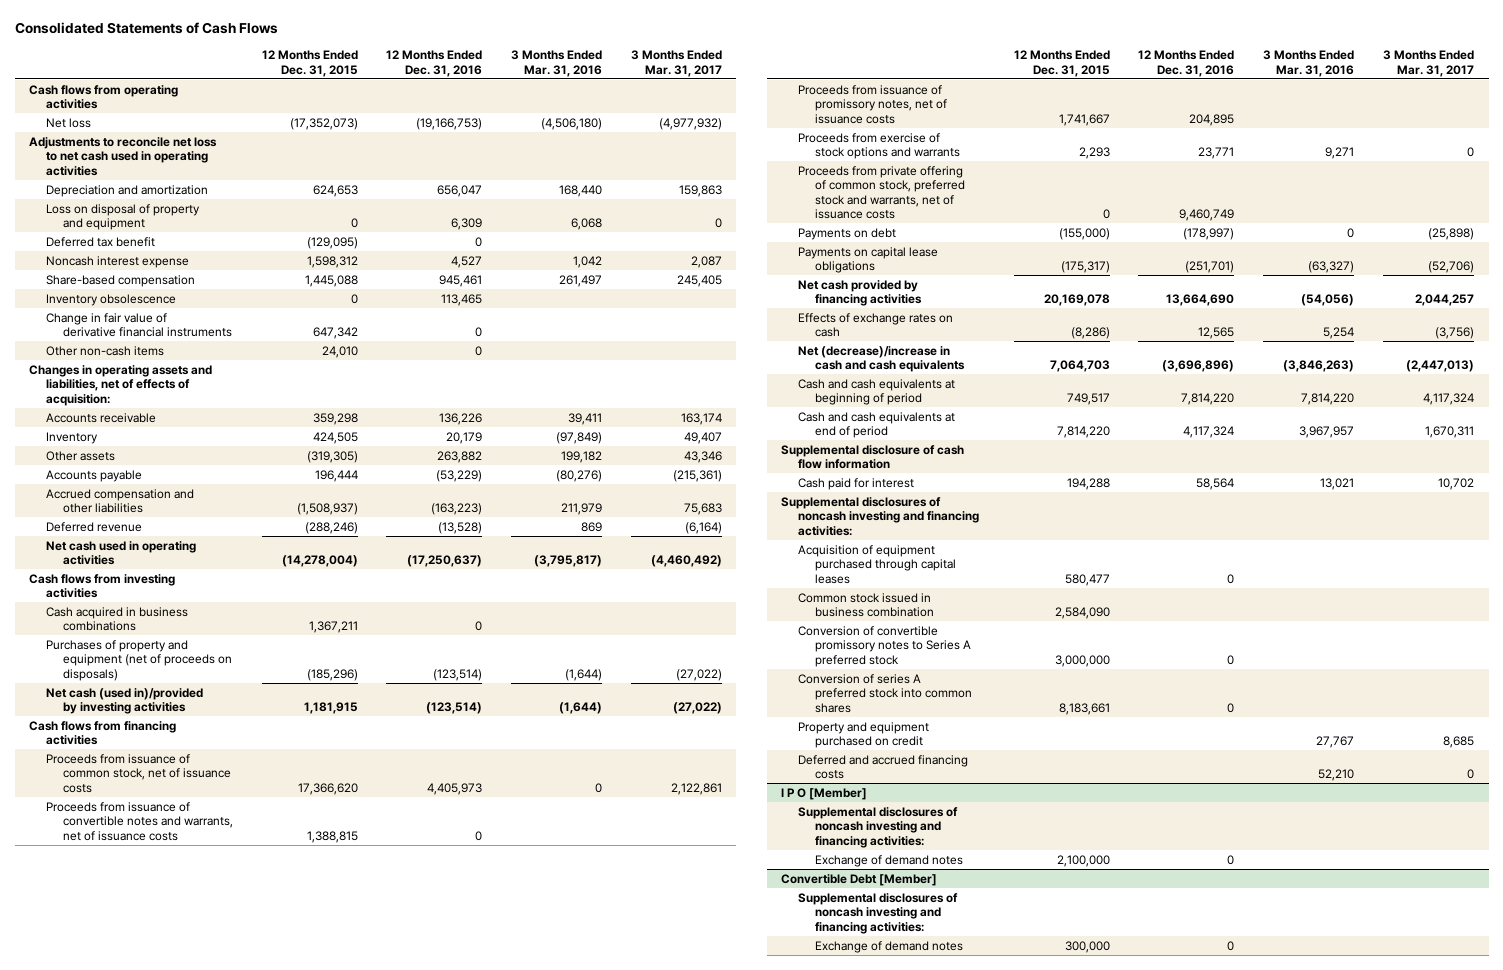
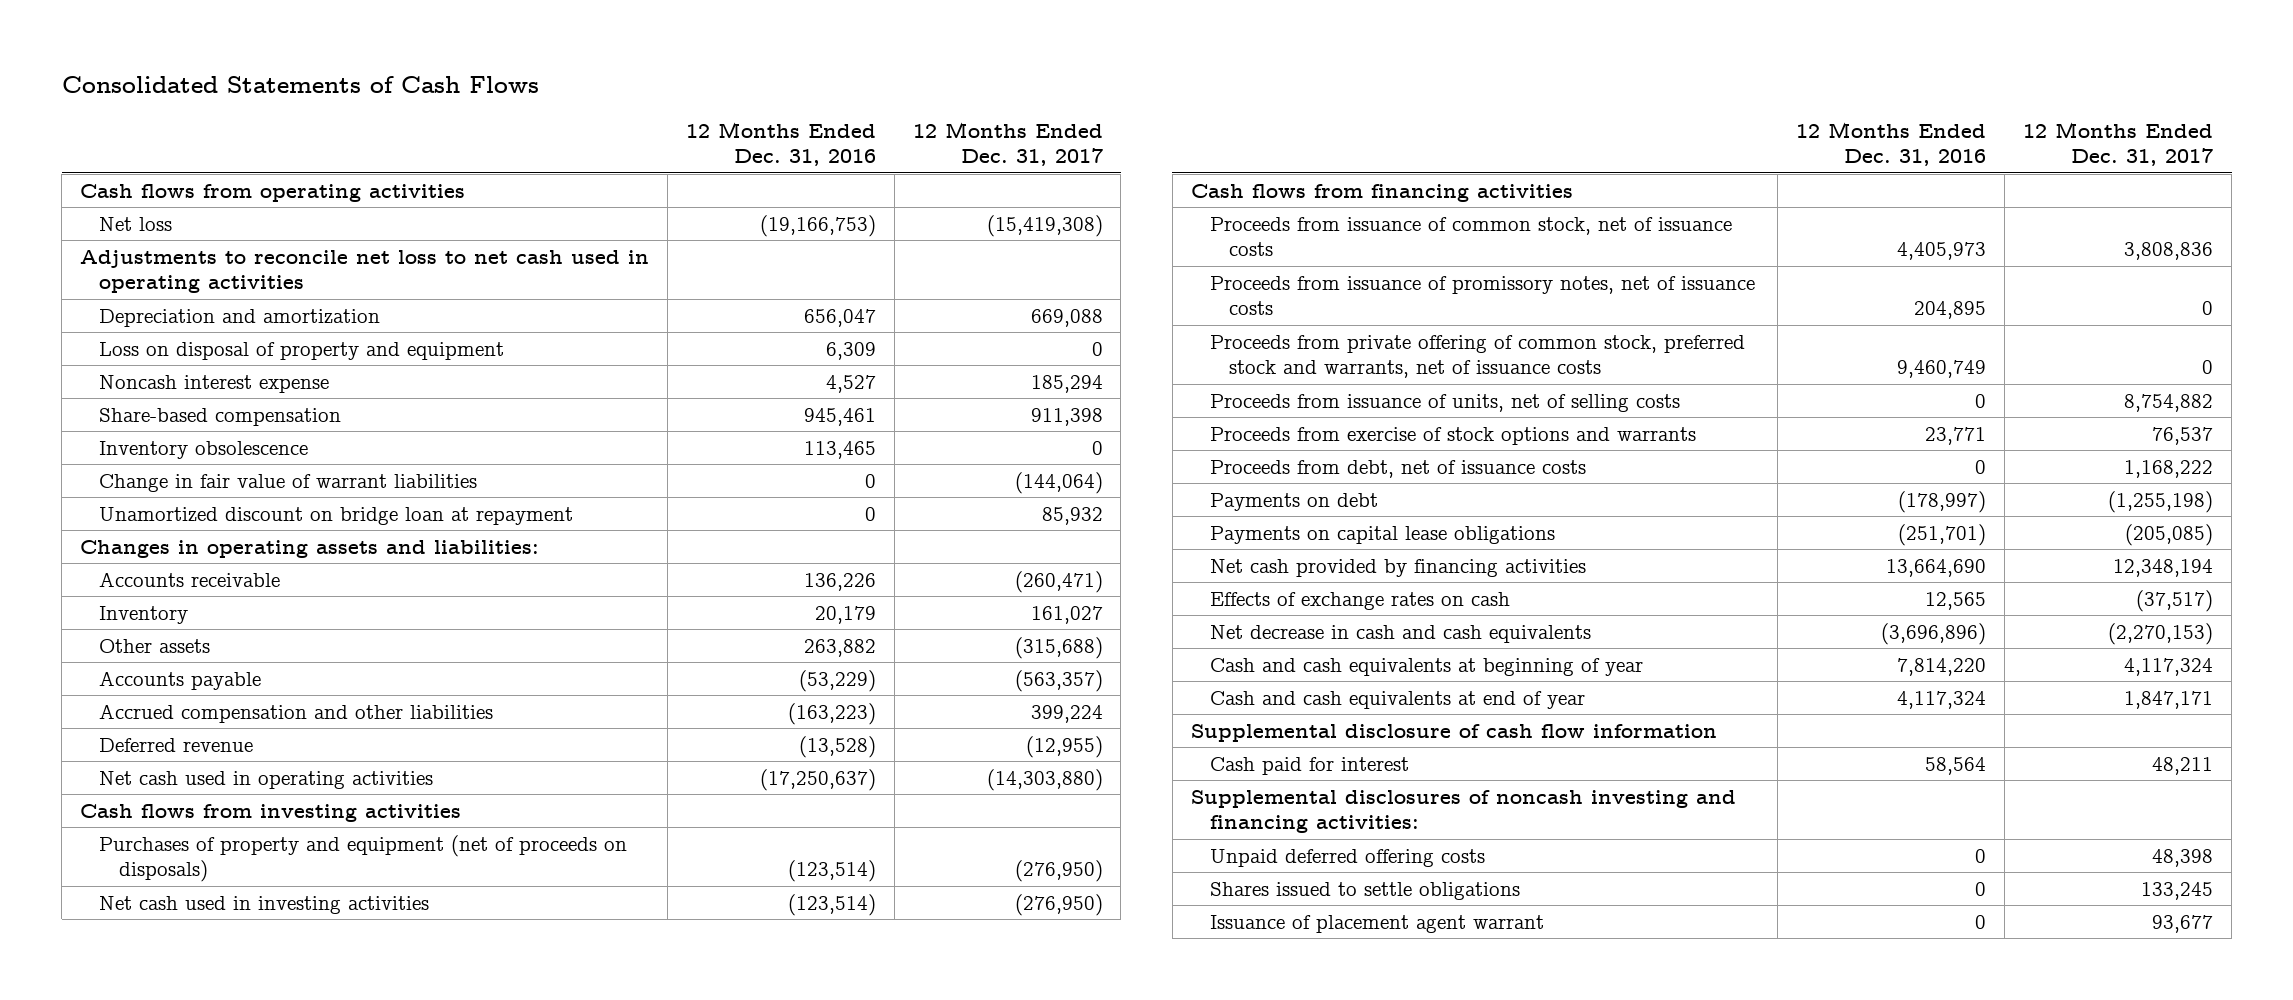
[261,50,358,77] 12 Months Ended Dec. 31, 2015 -> none
[511,50,603,77] 3 Months Ended Mar. 31, 2016 -> none
[630,50,722,77] 3 Months Ended Mar. 31, 2017 -> none
none -> [912,121,1103,167] 12 Months Ended Dec. 31, 2017
[45,236,155,247] Deferred tax benefit -> none
[45,345,164,356] Other non-cash items -> none
[45,312,232,338] Change in fair value of derivative financial instruments -> [99,473,478,492] Change in fair value of warrant liabilities
none -> [99,506,574,525] Unamortized discount on bridge loan at repayment
[29,364,213,406] Changes in operating assets and liabilities, net of effects of acquisition: -> [80,539,540,558] Changes in operating assets and liabilities:
[45,606,188,632] Cash acquired in business combinations -> none
[45,687,203,715] Net cash (used in)/provided by investing activities -> [99,895,430,914] Net cash used in investing activities
[45,801,233,841] Proceeds from issuance of convertible notes and warrants, net of issuance costs -> none
none -> [1209,393,1680,412] Proceeds from issuance of units, net of selling costs
[798,132,960,160] Proceeds from exercise of stock options and warrants -> [1209,426,1696,445] Proceeds from exercise of stock options and warrants
none -> [1209,459,1586,478] Proceeds from debt, net of issuance costs
[798,345,965,373] Net (decrease)/increase in cash and cash equivalents -> [1209,624,1591,643] Net decrease in cash and cash equivalents
[798,378,956,406] Cash and cash equivalents at beginning of period -> [1209,657,1643,676] Cash and cash equivalents at beginning of year
[798,411,956,439] Cash and cash equivalents at end of period -> [1209,690,1585,709] Cash and cash equivalents at end of year
[798,544,956,584] Acquisition of equipment purchased through capital leases -> none
[798,592,934,618] Common stock issued in business combination -> none
[798,625,971,667] Conversion of convertible promissory notes to Series A preferred stock -> none
[798,673,972,713] Conversion of series A preferred stock into common shares -> none
[798,721,930,749] Property and equipment purchased on credit -> none
[798,754,969,780] Deferred and accrued financing costs -> none
[781,787,868,800] I P O [Member] -> none
[798,806,959,848] Supplemental disclosures of noncash investing and financing activities: -> none
[814,854,963,867] Exchange of demand notes -> none
[781,873,938,886] Convertible Debt [Member] -> none
[798,892,959,934] Supplemental disclosures of noncash investing and financing activities: -> none
[814,940,963,953] Exchange of demand notes -> none
none -> [1209,848,1485,867] Unpaid deferred offering costs
none -> [1209,881,1520,900] Shares issued to settle obligations
none -> [1209,914,1544,933] Issuance of placement agent warrant

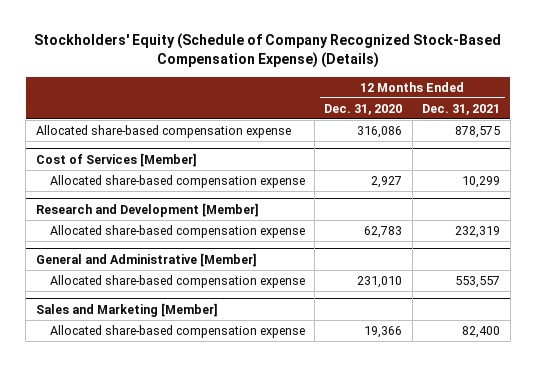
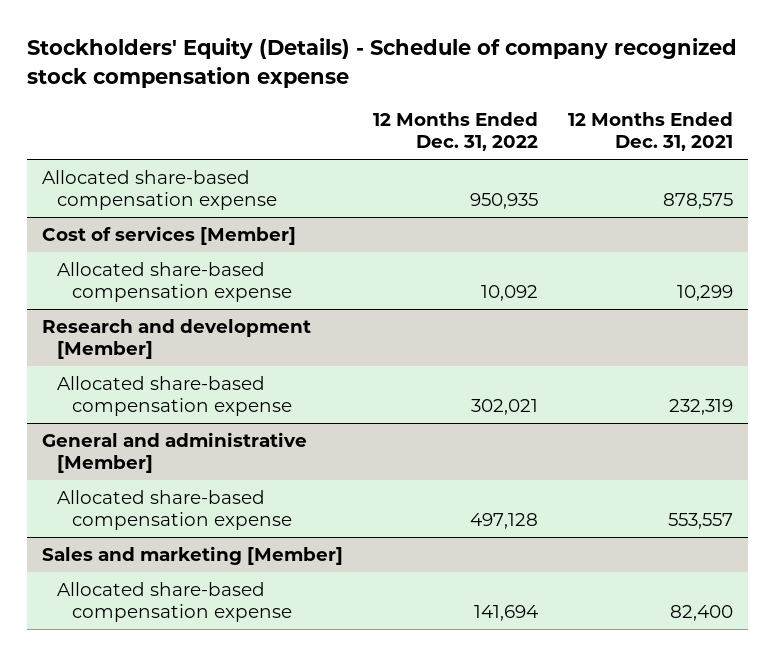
[34,33,502,69] Stockholders' Equity (Schedule of Company Recognized Stock-Based Compensation Expense) (Details) -> [26,38,737,88] Stockholders' Equity (Details) - Schedule of company recognized stock compensation expense
[324,103,403,115] Dec. 31, 2020 -> none
none -> [372,112,538,152] 12 Months Ended Dec. 31, 2022
[35,152,197,167] Cost of Services [Member] -> [41,225,296,245] Cost of services [Member]
[35,202,259,217] Research and Development [Member] -> [41,318,311,360] Research and development [Member]
[35,252,257,267] General and Administrative [Member] -> [41,431,307,474] General and administrative [Member]
[35,302,218,317] Sales and Marketing [Member] -> [41,545,343,565] Sales and marketing [Member]

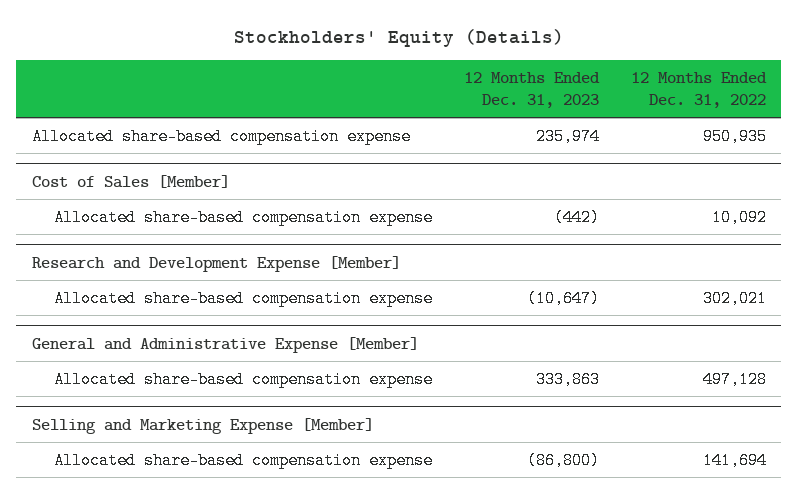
[26,38,737,88] Stockholders' Equity (Details) - Schedule of company recognized stock compensation expense -> [233,28,564,47] Stockholders' Equity (Details)
[567,112,733,152] 12 Months Ended Dec. 31, 2021 -> none
none -> [463,72,600,109] 12 Months Ended Dec. 31, 2023
[41,225,296,245] Cost of services [Member] -> [31,174,230,188] Cost of Sales [Member]
[41,318,311,360] Research and development [Member] -> [31,255,401,272] Research and Development Expense [Member]
[41,431,307,474] General and administrative [Member] -> [31,336,419,353] General and Administrative Expense [Member]
[41,545,343,565] Sales and marketing [Member] -> [31,417,374,434] Selling and Marketing Expense [Member]

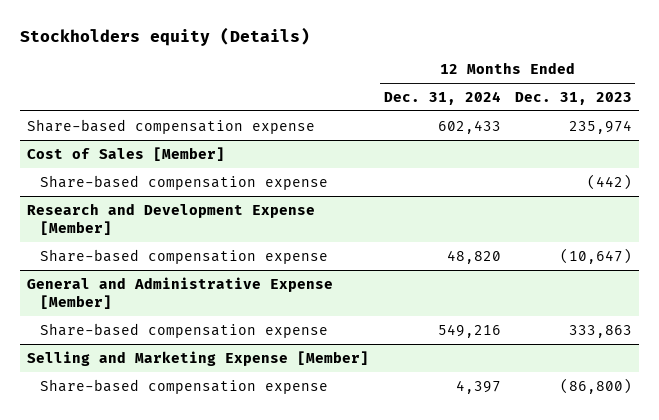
[233,28,564,47] Stockholders' Equity (Details) -> [20,26,311,46] Stockholders equity (Details)
[630,72,767,109] 12 Months Ended Dec. 31, 2022 -> none
none -> [383,90,501,105] Dec. 31, 2024
[31,128,411,146] Allocated share-based compensation expense -> [27,118,316,134] Share-based compensation expense
[53,209,433,227] Allocated share-based compensation expense -> [40,174,329,190] Share-based compensation expense
[53,290,433,308] Allocated share-based compensation expense -> [40,248,329,264] Share-based compensation expense
[53,371,433,389] Allocated share-based compensation expense -> [40,322,329,338] Share-based compensation expense
[53,452,433,470] Allocated share-based compensation expense -> [40,378,329,394] Share-based compensation expense

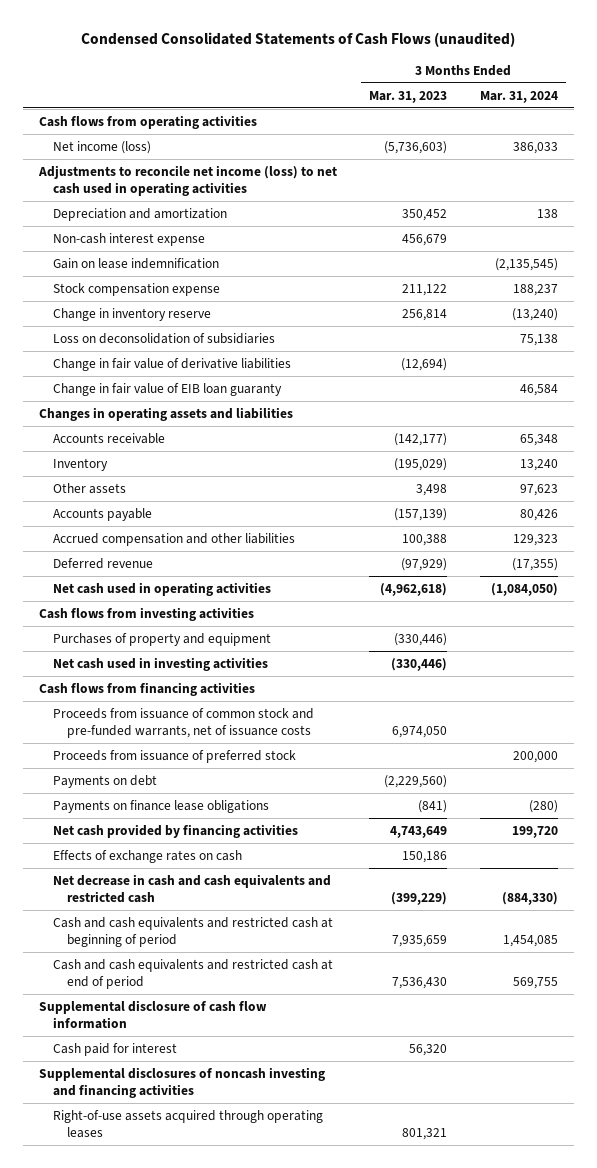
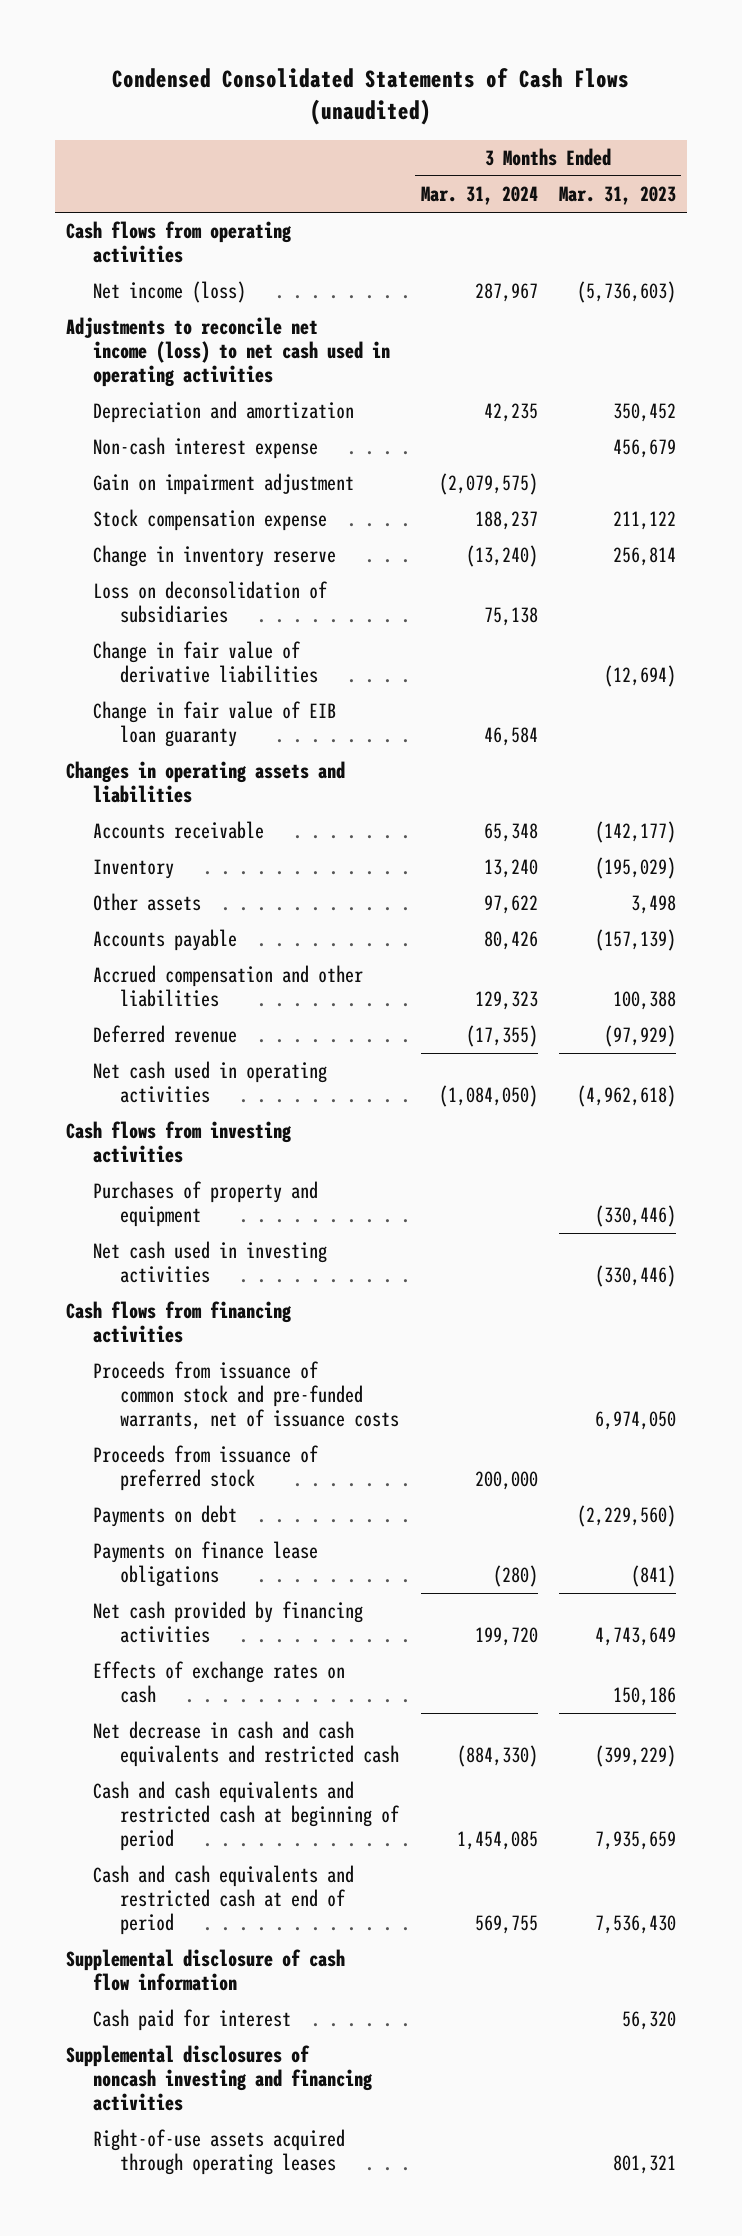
[512,141,558,154] 386,033 -> [474,283,538,303] 287,967
[536,208,558,218] 138 -> [483,403,538,423] 42,235
[52,257,219,269] Gain on lease indemnification -> none
none -> [92,473,354,496] Gain on impairment adjustment
[519,483,558,496] 97,623 -> [483,895,538,915] 97,622

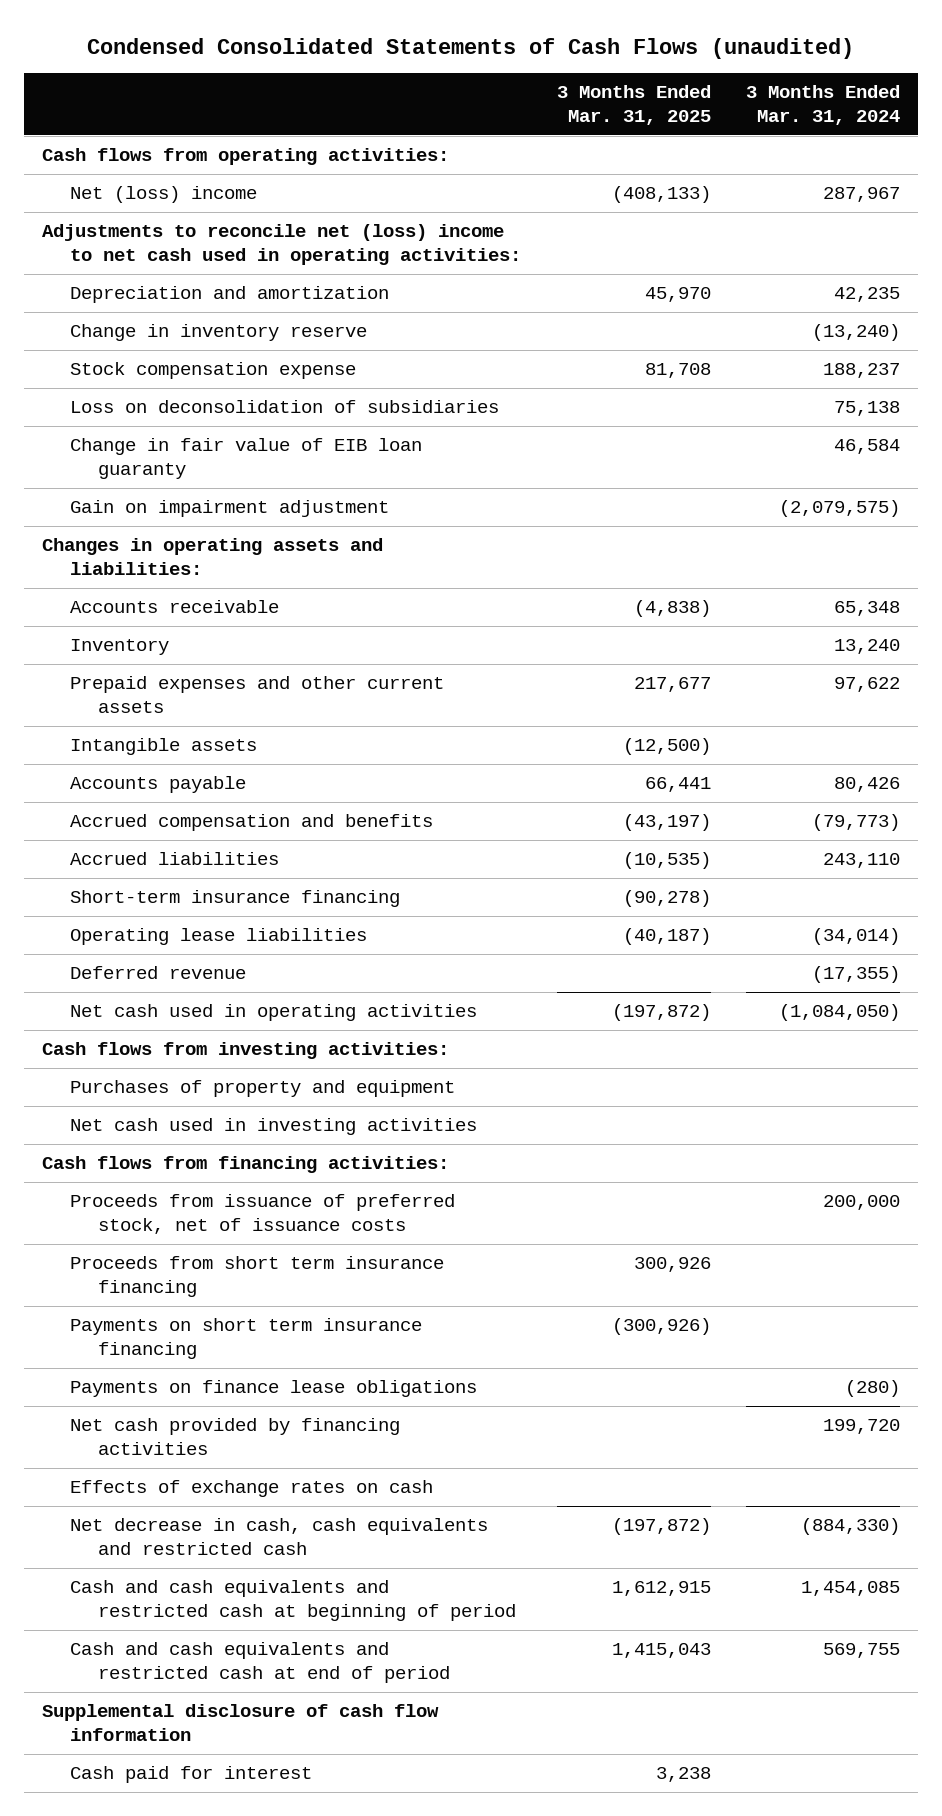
[559,186,677,206] Mar. 31, 2023 -> none
none -> [556,85,711,125] 3 Months Ended Mar. 31, 2025
[65,221,292,264] Cash flows from operating activities -> [41,148,449,166] Cash flows from operating activities:
[92,281,246,304] Net income (loss) -> [69,186,257,204] Net (loss) income
[65,317,390,387] Adjustments to reconcile net income (loss) to net cash used in operating activities -> [41,224,521,266] Adjustments to reconcile net (loss) income to net cash used in operating activities:
[92,437,318,460] Non-cash interest expense -> none
[92,509,327,532] Stock compensation expense -> [69,362,356,380] Stock compensation expense
[92,641,319,684] Change in fair value of derivative liabilities -> none
[92,473,354,496] Gain on impairment adjustment -> [69,500,389,518] Gain on impairment adjustment
[65,761,345,804] Changes in operating assets and liabilities -> [41,538,383,576] Changes in operating assets and liabilities:
[92,893,201,912] Other assets -> [69,676,444,714] Prepaid expenses and other current assets
none -> [69,738,257,756] Intangible assets
[92,965,363,1008] Accrued compensation and other liabilities -> [69,814,433,832] Accrued compensation and benefits
[474,991,538,1011] 129,323 -> [812,814,901,832] (79,773)
none -> [69,852,279,866] Accrued liabilities
none -> [69,890,400,908] Short-term insurance financing
none -> [69,928,367,946] Operating lease liabilities
[65,1121,292,1164] Cash flows from investing activities -> [41,1042,449,1060] Cash flows from investing activities:
[92,1361,400,1430] Proceeds from issuance of common stock and pre-funded warrants, net of issuance costs -> none
[92,1505,237,1528] Payments on debt -> none
[65,1301,292,1344] Cash flows from financing activities -> [41,1156,449,1174] Cash flows from financing activities:
[92,1445,319,1492] Proceeds from issuance of preferred stock -> [69,1194,455,1235] Proceeds from issuance of preferred stock, net of issuance costs
none -> [69,1256,444,1298] Proceeds from short term insurance financing
none -> [69,1318,422,1360] Payments on short term insurance financing
[92,1721,400,1768] Net decrease in cash and cash equivalents and restricted cash -> [69,1518,488,1556] Net decrease in cash, cash equivalents and restricted cash
[65,2045,373,2111] Supplemental disclosures of noncash investing and financing activities -> none
[92,2129,345,2176] Right-of-use assets acquired through operating leases -> none

